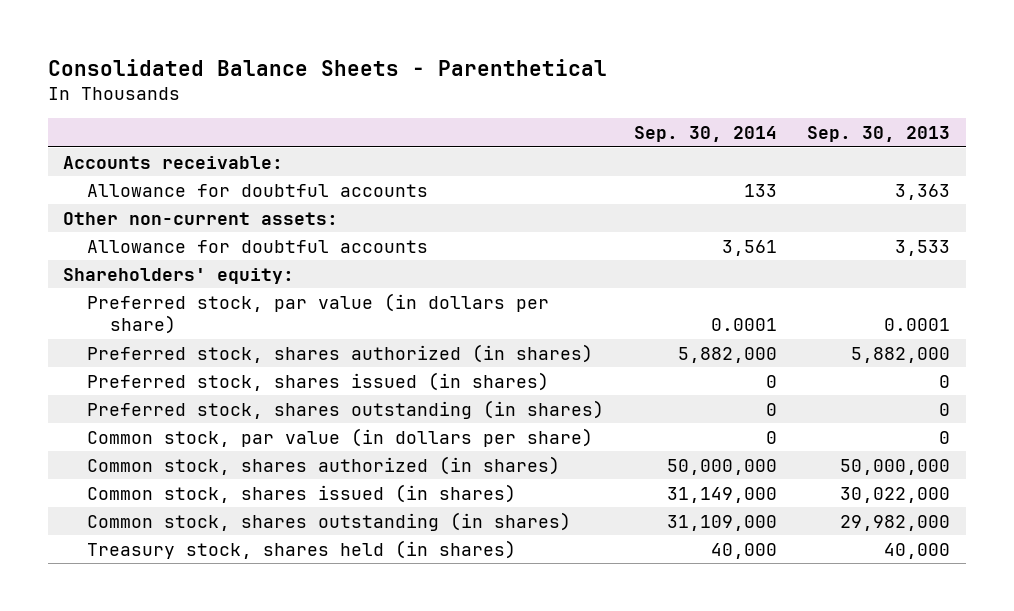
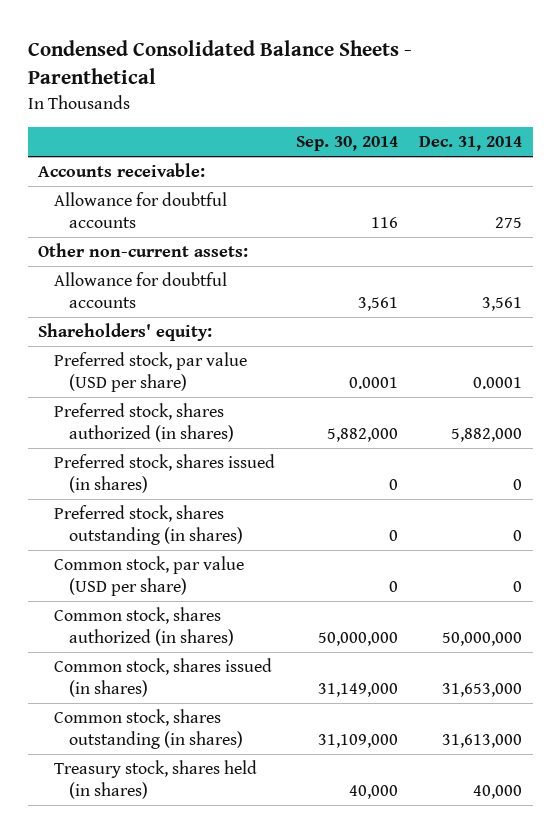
[47,58,607,76] Consolidated Balance Sheets - Parenthetical -> [27,40,412,85] Condensed Consolidated Balance Sheets - Parenthetical
[807,126,951,143] Sep. 30, 2013 -> none
none -> [419,136,523,152] Dec. 31, 2014
[744,183,778,197] 133 -> [370,216,398,228] 116
[86,292,549,335] Preferred stock, par value (in dollars per share) -> [53,352,247,392] Preferred stock, par value (USD per share)
[86,427,593,447] Common stock, par value (in dollars per share) -> [53,556,244,596] Common stock, par value (USD per share)

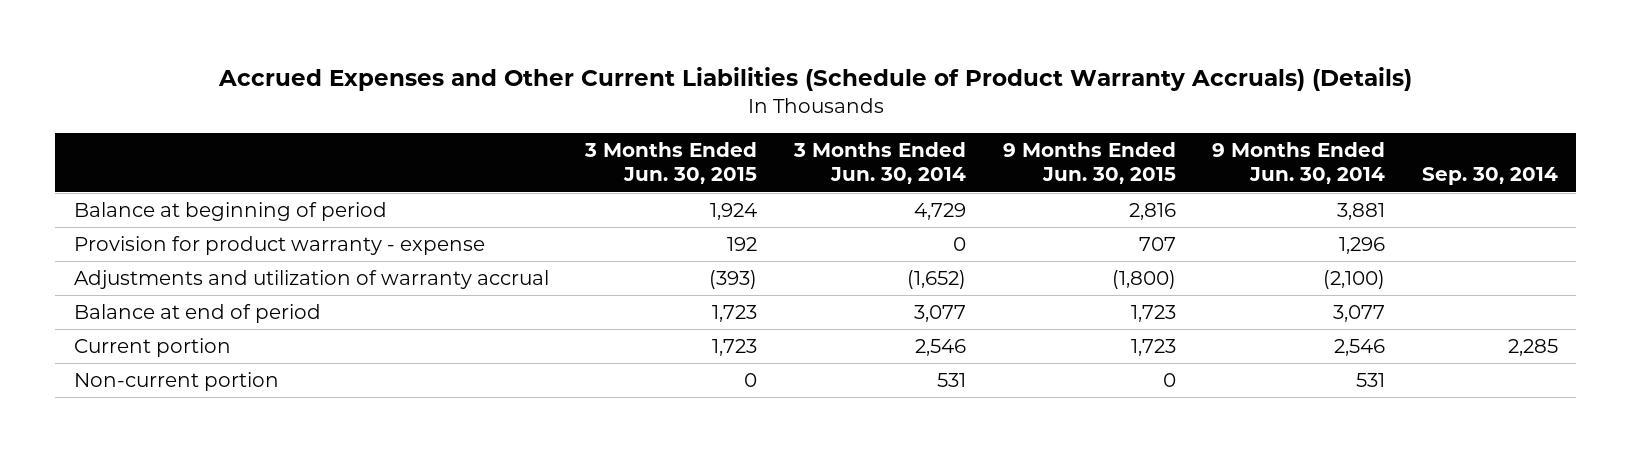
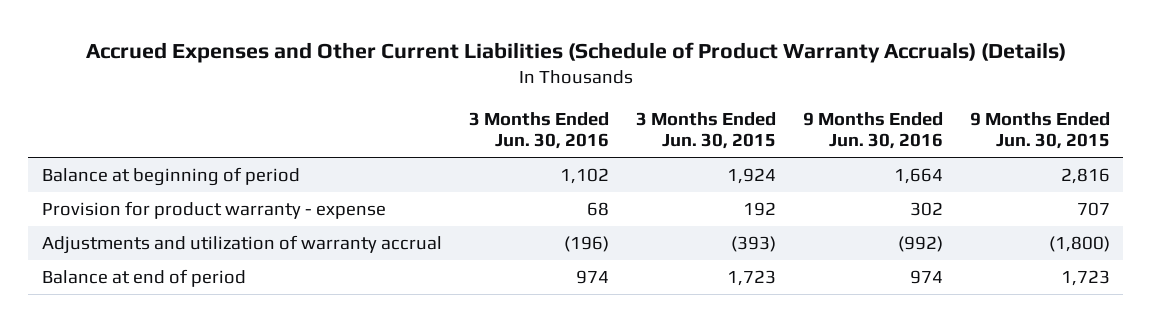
[793,142,967,185] 3 Months Ended Jun. 30, 2014 -> none
[1212,142,1386,185] 9 Months Ended Jun. 30, 2014 -> none
[1422,167,1559,186] Sep. 30, 2014 -> none
none -> [468,111,609,150] 3 Months Ended Jun. 30, 2016
none -> [802,111,943,150] 9 Months Ended Jun. 30, 2016
[73,338,231,358] Current portion -> none
[73,372,279,392] Non-current portion -> none

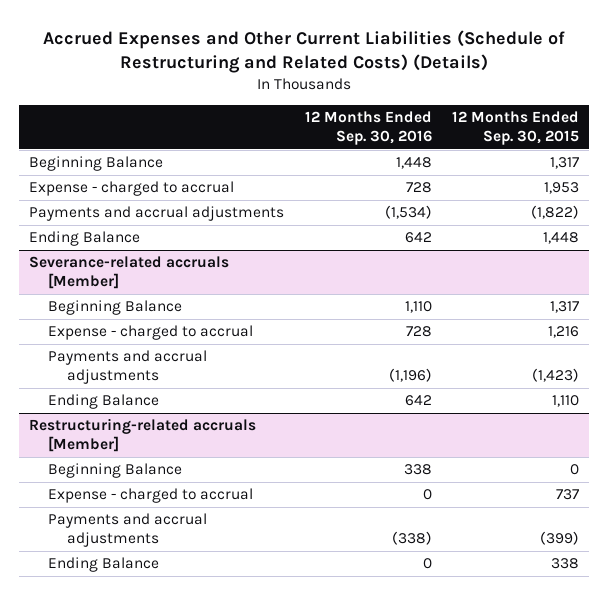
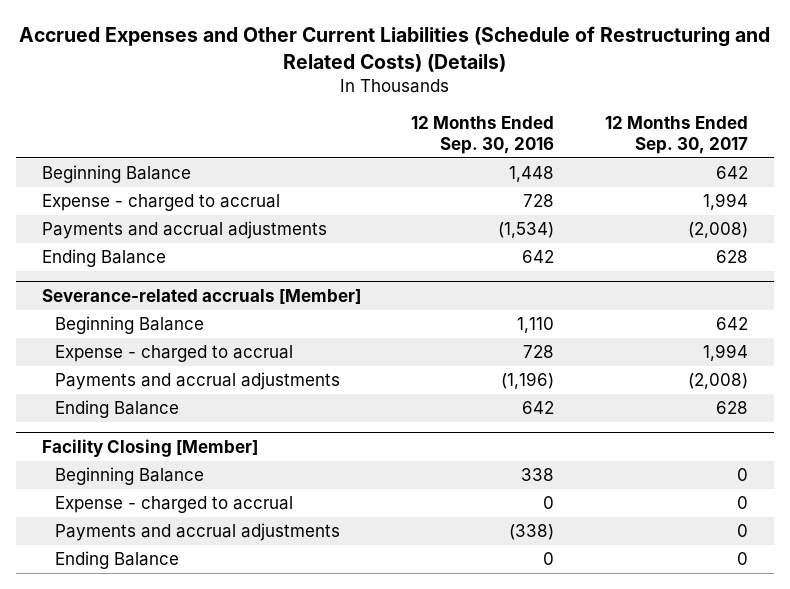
[451,111,579,146] 12 Months Ended Sep. 30, 2015 -> none
none -> [605,116,749,154] 12 Months Ended Sep. 30, 2017
[29,418,257,453] Restructuring-related accruals [Member] -> [41,438,258,457] Facility Closing [Member]

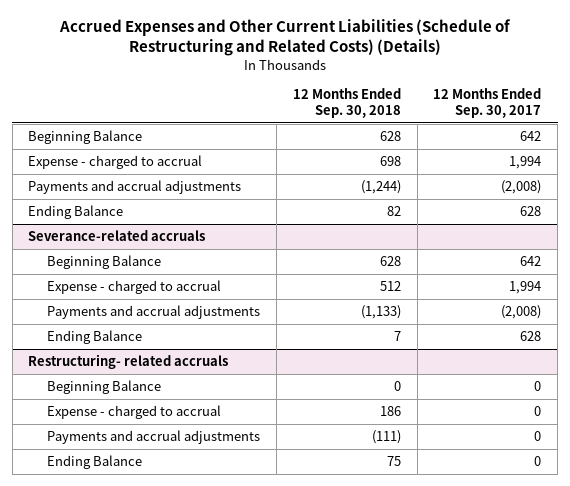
[411,116,555,154] 12 Months Ended Sep. 30, 2016 -> none
none -> [292,88,401,119] 12 Months Ended Sep. 30, 2018
[41,288,361,304] Severance-related accruals [Member] -> [28,229,206,241] Severance-related accruals
[41,438,258,457] Facility Closing [Member] -> [28,353,229,369] Restructuring- related accruals

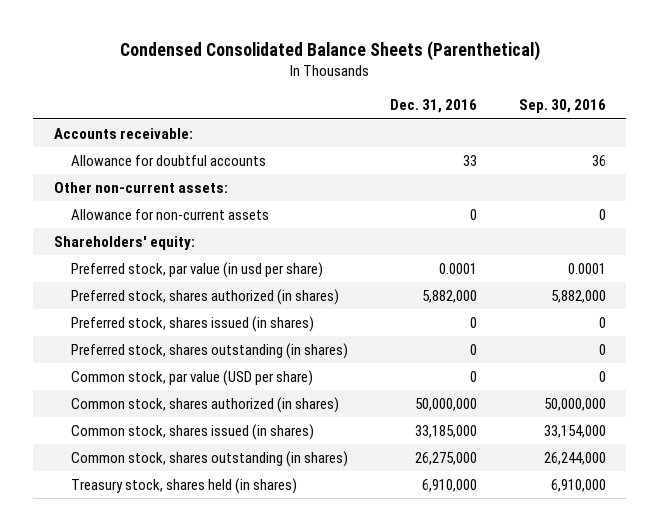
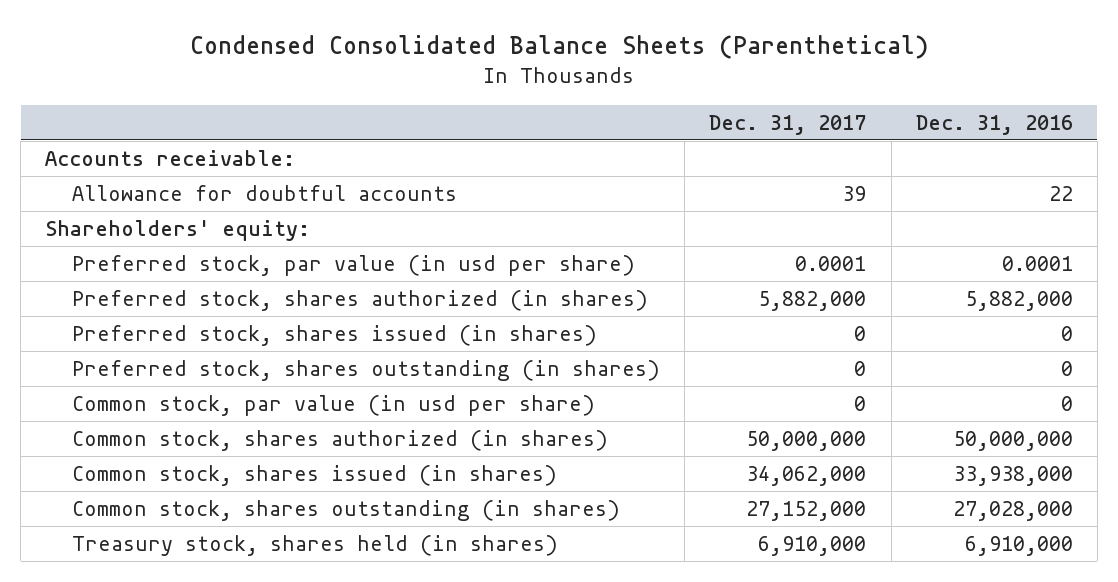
[518,99,606,114] Sep. 30, 2016 -> none
none -> [709,114,867,135] Dec. 31, 2017
[53,181,228,193] Other non-current assets: -> none
[71,208,270,220] Allowance for non-current assets -> none
[462,154,477,166] 33 -> [1048,186,1073,202] 22
[71,369,314,386] Common stock, par value (USD per share) -> [72,395,596,417] Common stock, par value (in usd per share)
[414,424,477,438] 33,185,000 -> [952,466,1073,487] 33,938,000
[414,451,477,465] 26,275,000 -> [952,501,1073,522] 27,028,000

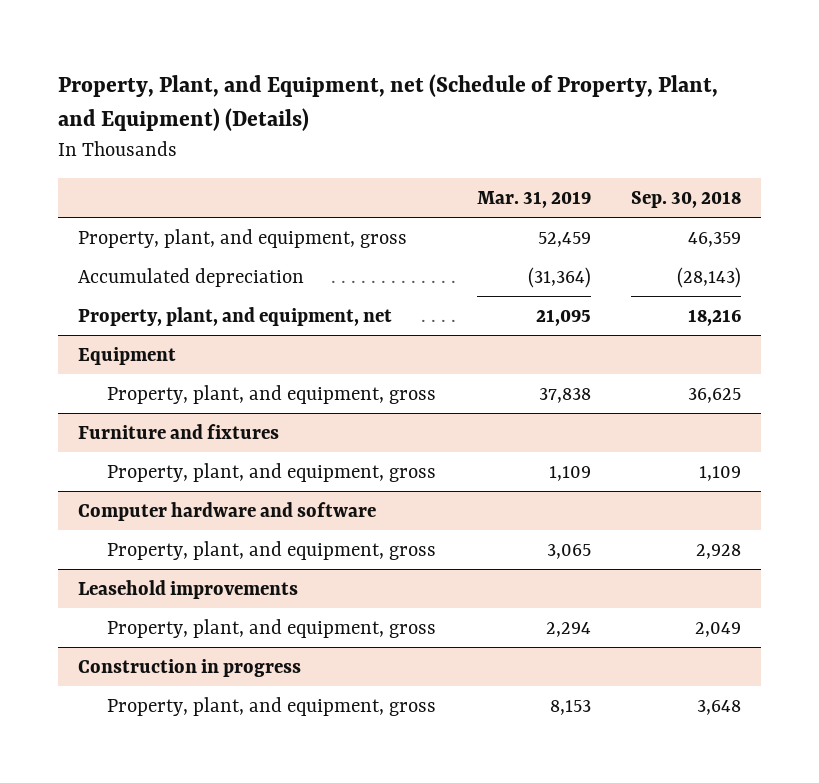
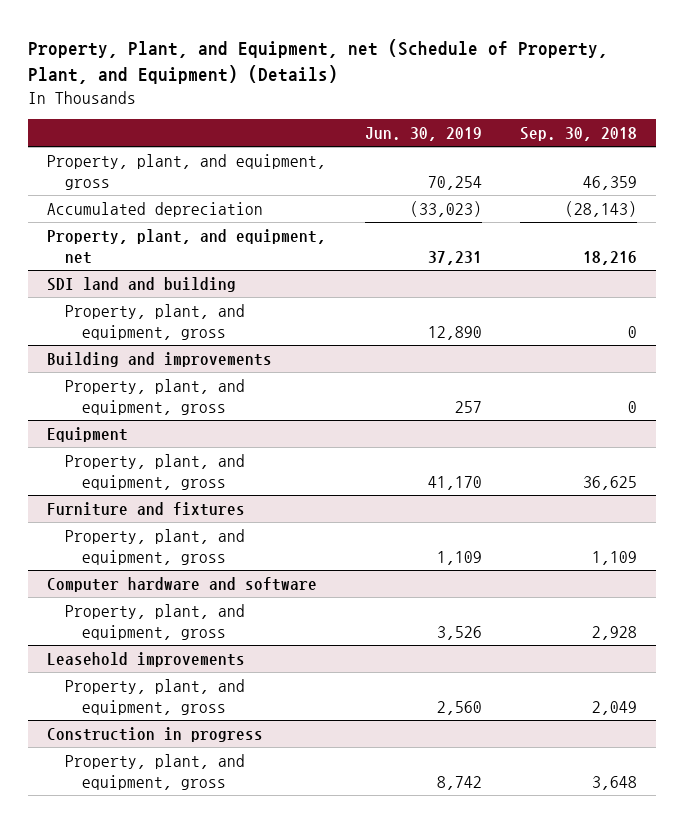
[476,190,591,208] Mar. 31, 2019 -> none
none -> [364,127,482,142] Jun. 30, 2019
none -> [47,276,237,292] SDI land and building
none -> [64,303,245,341] Property, plant, and equipment, gross
none -> [47,351,273,367] Building and improvements
none -> [64,378,245,416] Property, plant, and equipment, gross

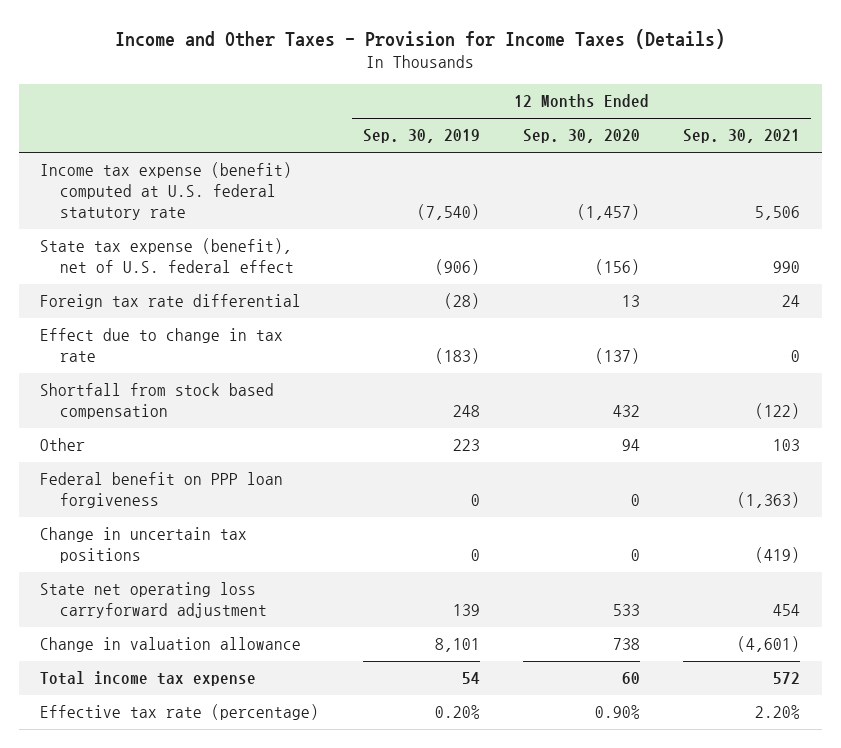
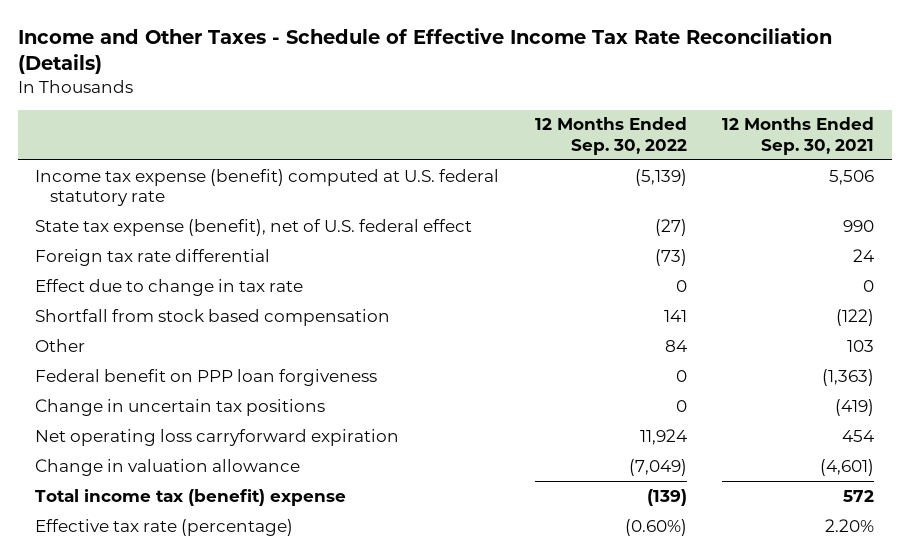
[115,28,726,49] Income and Other Taxes - Provision for Income Taxes (Details) -> [17,27,832,74] Income and Other Taxes - Schedule of Effective Income Tax Rate Reconciliation (Details)
[362,129,480,144] Sep. 30, 2019 -> none
[523,129,641,144] Sep. 30, 2020 -> none
none -> [534,117,687,155] 12 Months Ended Sep. 30, 2022
[40,582,268,619] State net operating loss carryforward adjustment -> [35,428,400,446] Net operating loss carryforward expiration
[40,671,257,687] Total income tax expense -> [35,488,347,506] Total income tax (benefit) expense

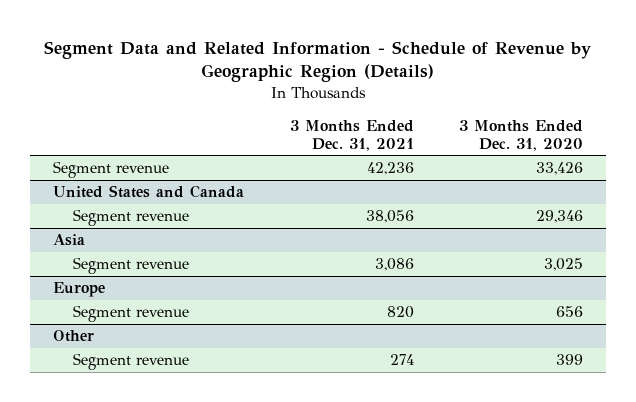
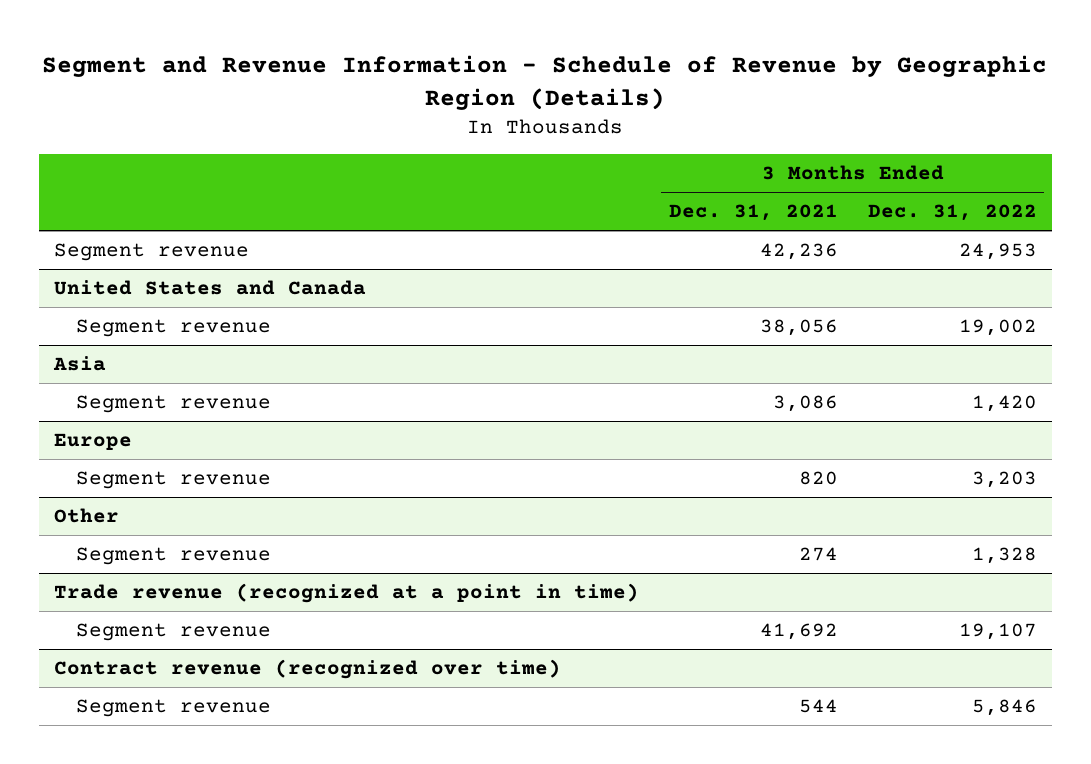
[44,40,592,83] Segment Data and Related Information - Schedule of Revenue by Geographic Region (Details) -> [42,54,1048,110] Segment and Revenue Information - Schedule of Revenue by Geographic Region (Details)
[459,119,584,151] 3 Months Ended Dec. 31, 2020 -> none
none -> [867,204,1037,222] Dec. 31, 2022
none -> [53,583,639,604] Trade revenue (recognized at a point in time)
none -> [75,623,271,642] Segment revenue
none -> [53,659,561,680] Contract revenue (recognized over time)
none -> [75,699,271,718] Segment revenue

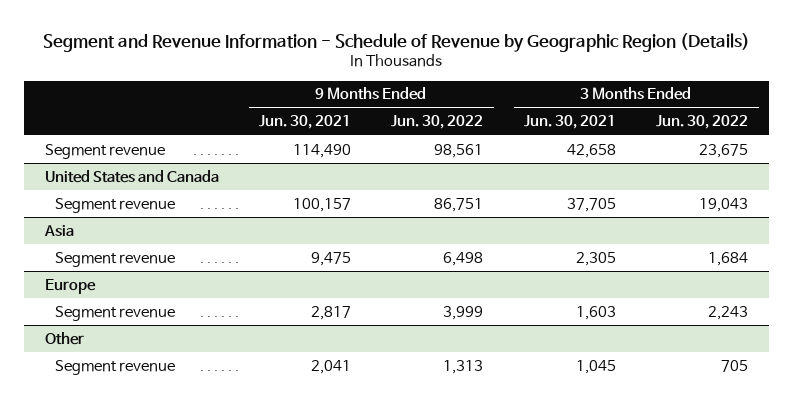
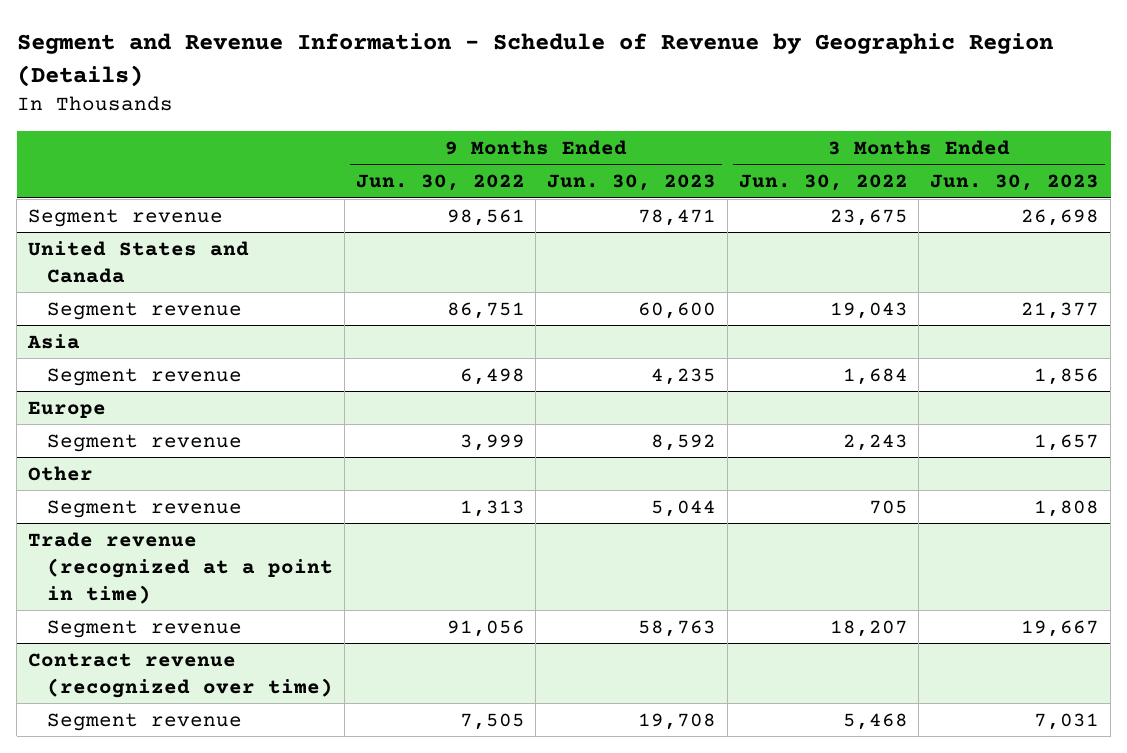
[259,115,352,130] Jun. 30, 2021 -> none
[523,115,616,130] Jun. 30, 2021 -> none
none -> [547,174,717,192] Jun. 30, 2023
none -> [930,174,1100,192] Jun. 30, 2023
none -> [28,531,333,604] Trade revenue (recognized at a point in time)
none -> [46,619,242,638] Segment revenue
none -> [28,652,333,698] Contract revenue (recognized over time)
none -> [46,712,242,731] Segment revenue

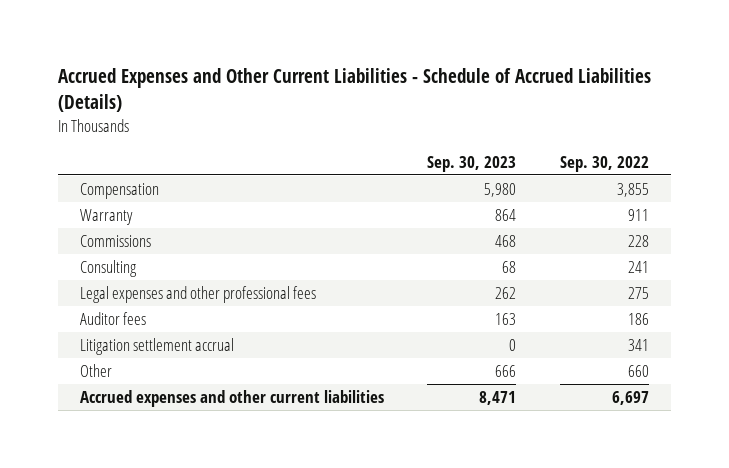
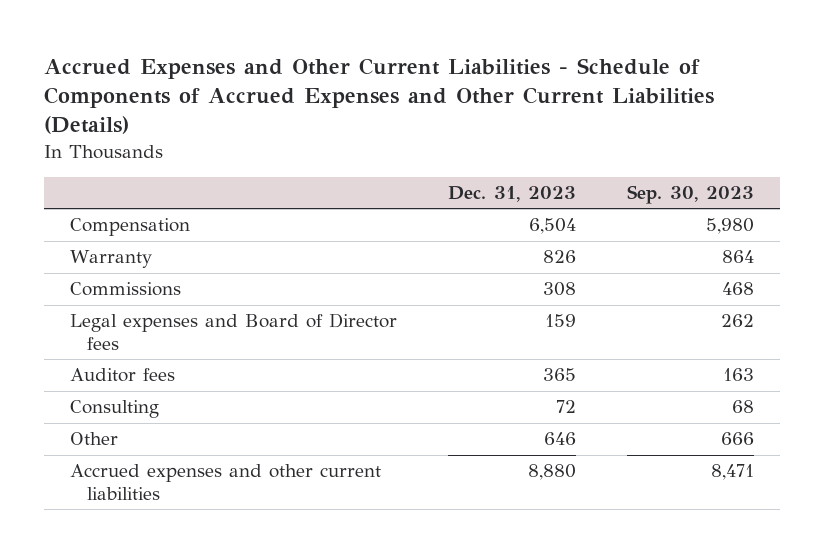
[57,68,651,113] Accrued Expenses and Other Current Liabilities - Schedule of Accrued Liabilities (Details) -> [44,57,715,135] Accrued Expenses and Other Current Liabilities - Schedule of Components of Accrued Expenses and Other Current Liabilities (Details)
[560,155,650,172] Sep. 30, 2022 -> none
none -> [447,186,576,203] Dec. 31, 2023
[79,286,316,304] Legal expenses and other professional fees -> [69,313,397,350] Legal expenses and Board of Director fees
[79,338,234,356] Litigation settlement accrual -> none
[79,260,137,278] Consulting -> [69,400,159,419] Consulting

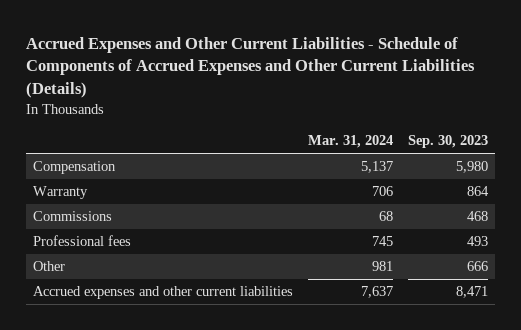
[447,186,576,203] Dec. 31, 2023 -> none
none -> [308,135,394,149] Mar. 31, 2024
[69,313,397,350] Legal expenses and Board of Director fees -> none
[69,368,175,383] Auditor fees -> none
[69,400,159,419] Consulting -> none
none -> [33,235,132,247] Professional fees

